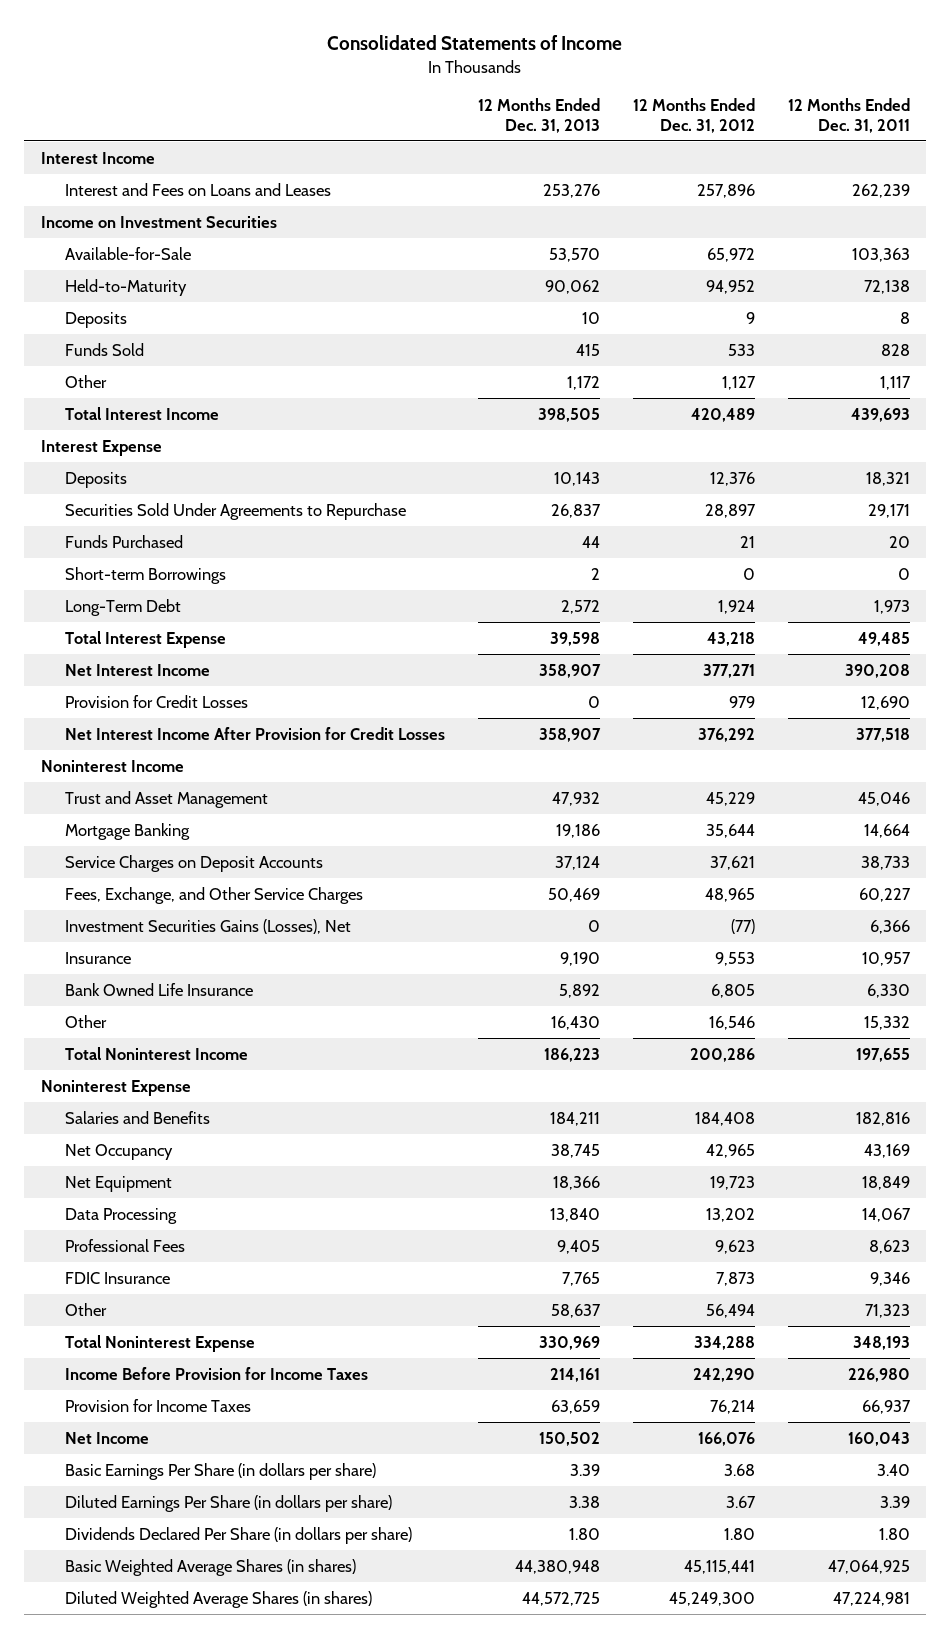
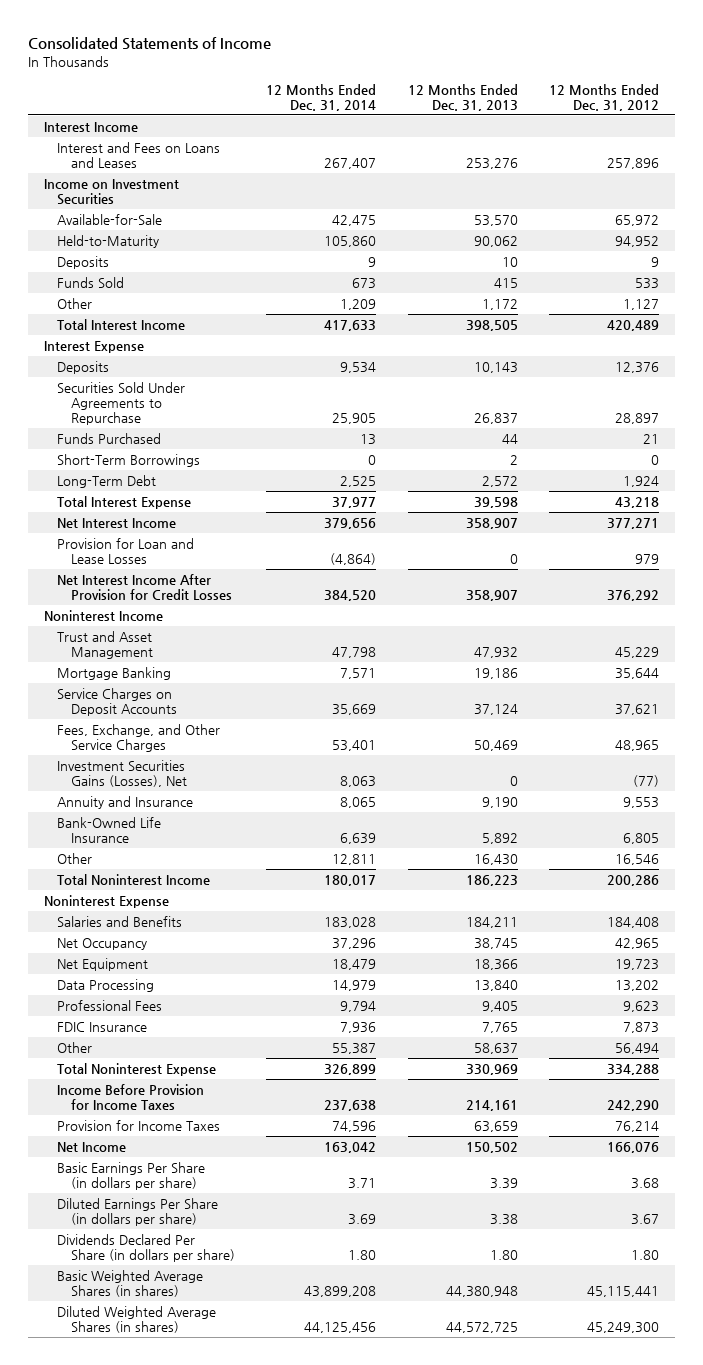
[787,98,910,133] 12 Months Ended Dec. 31, 2011 -> none
none -> [266,83,377,111] 12 Months Ended Dec. 31, 2014
[65,566,227,584] Short-term Borrowings -> [57,454,201,468] Short-Term Borrowings
[65,694,249,708] Provision for Credit Losses -> [57,538,195,565] Provision for Loan and Lease Losses
[65,951,132,964] Insurance -> [57,796,194,810] Annuity and Insurance
[65,982,254,996] Bank Owned Life Insurance -> [57,817,162,844] Bank-Owned Life Insurance

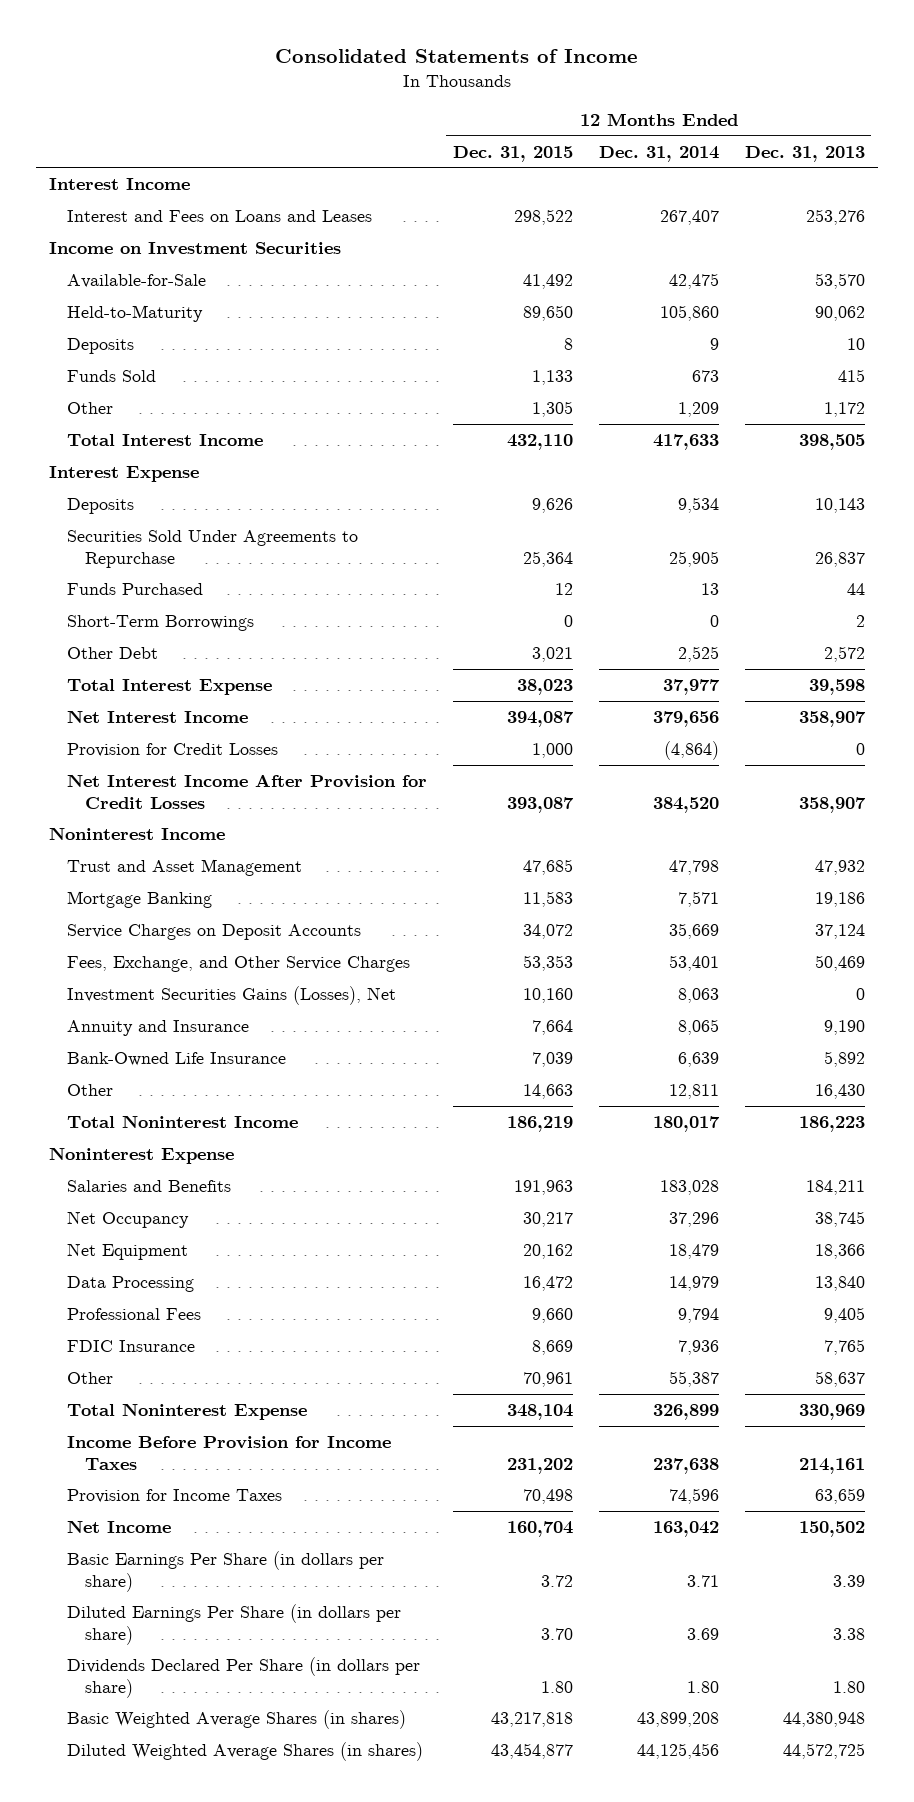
[548,83,659,111] 12 Months Ended Dec. 31, 2012 -> none
none -> [452,145,573,162] Dec. 31, 2015
[57,475,157,489] Long-Term Debt -> [66,646,158,659] Other Debt
[57,538,195,565] Provision for Loan and Lease Losses -> [66,742,278,757] Provision for Credit Losses

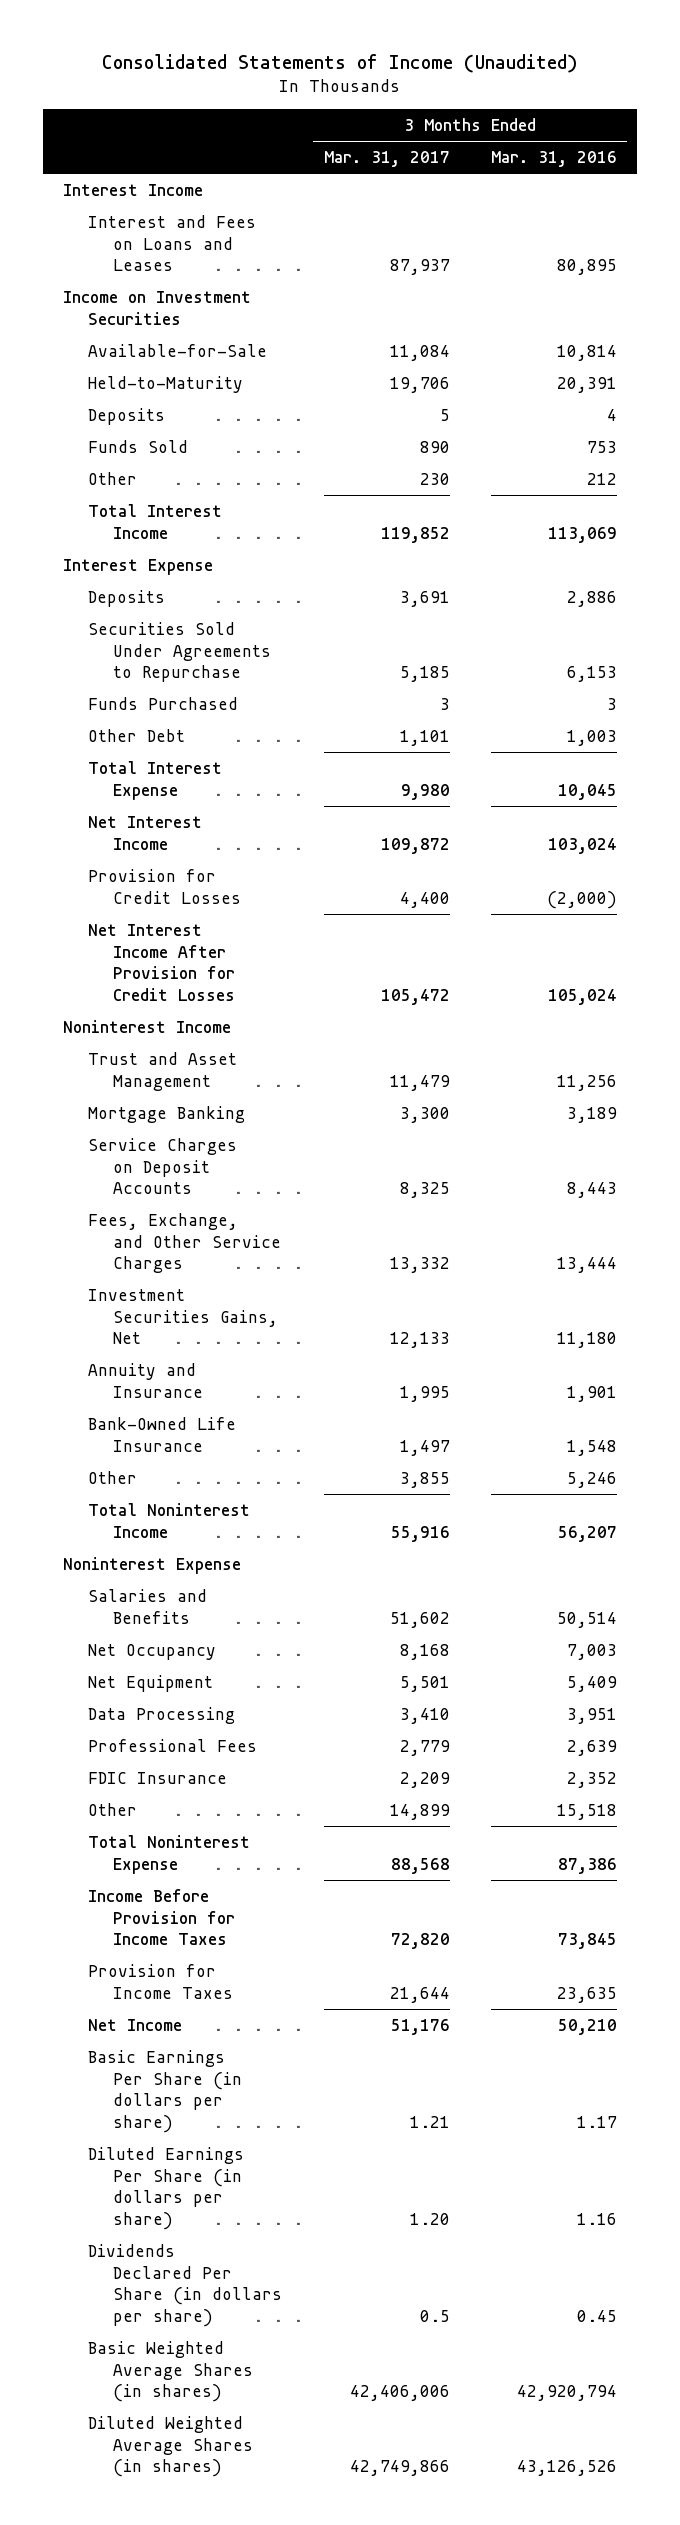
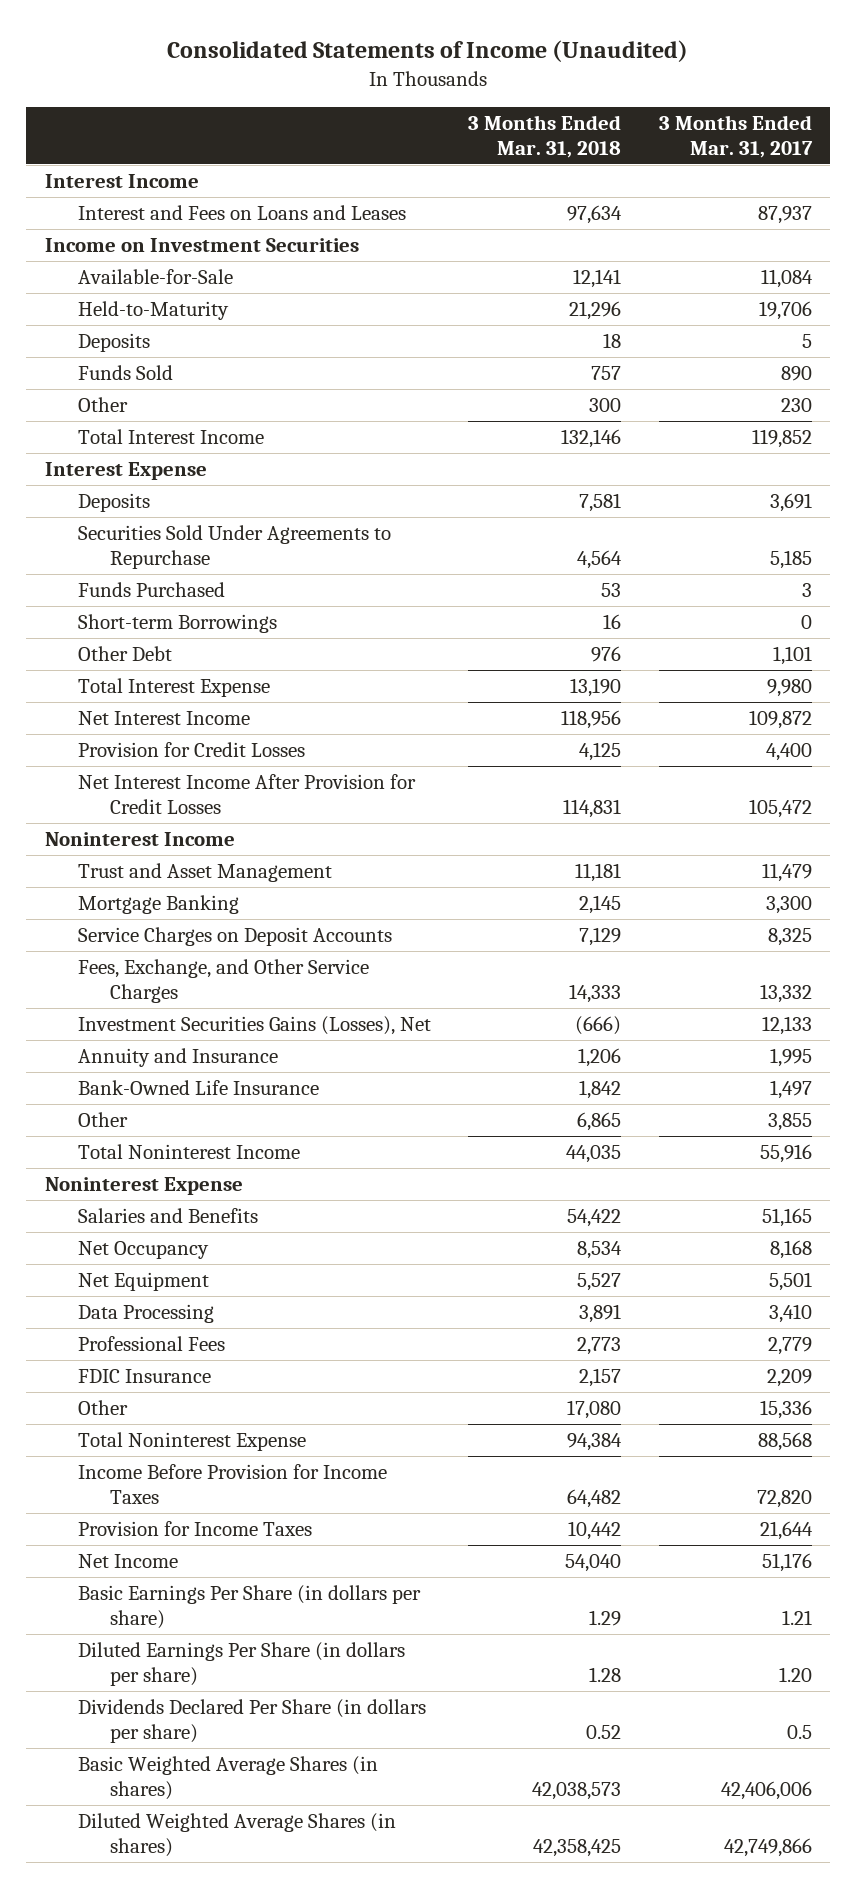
[490,151,617,168] Mar. 31, 2016 -> none
none -> [468,114,622,158] 3 Months Ended Mar. 31, 2018
none -> [77,613,277,633] Short-term Borrowings
[88,1289,279,1345] Investment Securities Gains, Net -> [77,1015,431,1035] Investment Securities Gains (Losses), Net
[389,1611,450,1628] 51,602 -> [761,1207,812,1227] 51,165
[389,1804,450,1821] 14,899 -> [759,1399,812,1419] 15,336

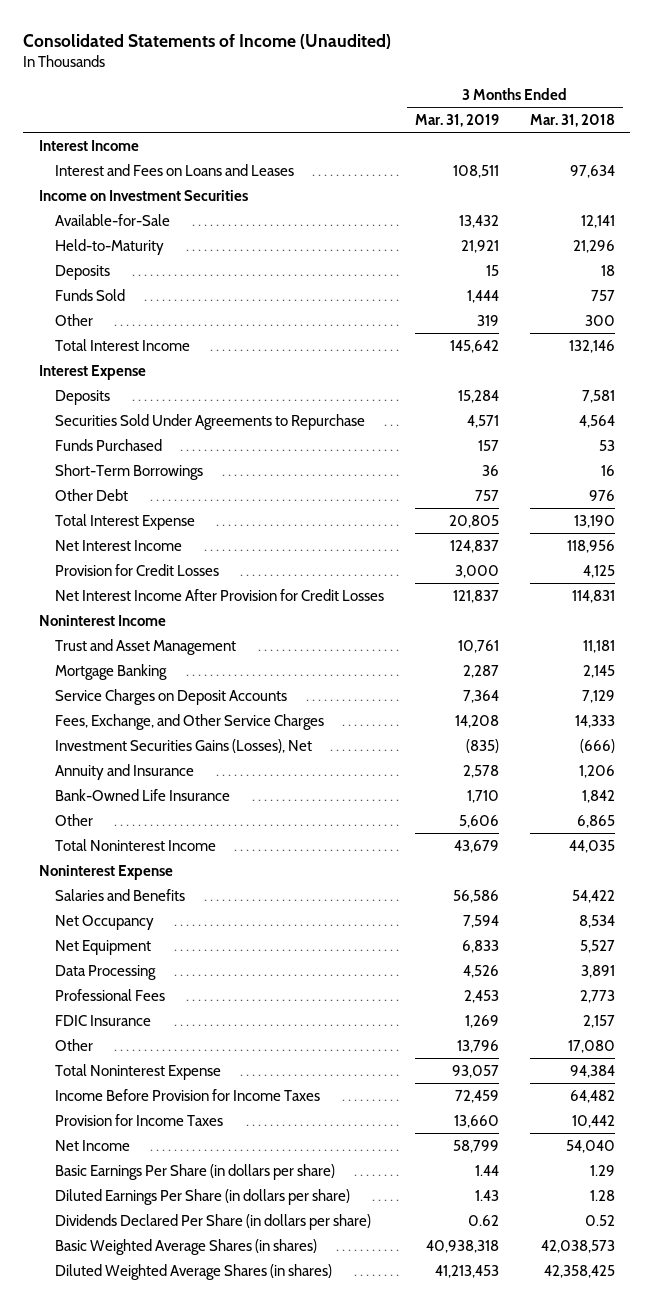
[658,114,813,158] 3 Months Ended Mar. 31, 2017 -> none
none -> [414,114,499,128] Mar. 31, 2019
[77,613,277,633] Short-term Borrowings -> [54,463,203,480] Short-Term Borrowings

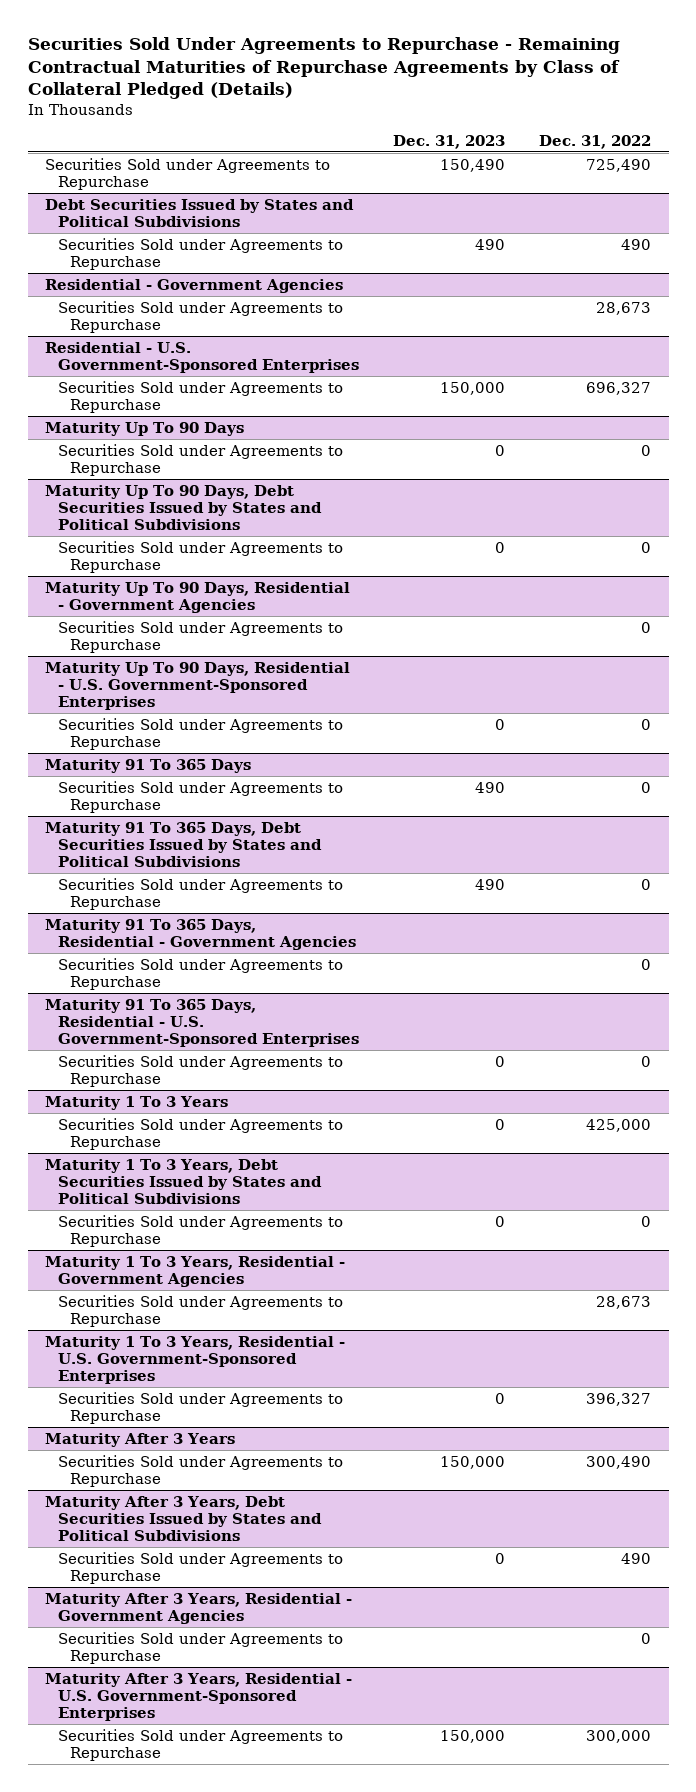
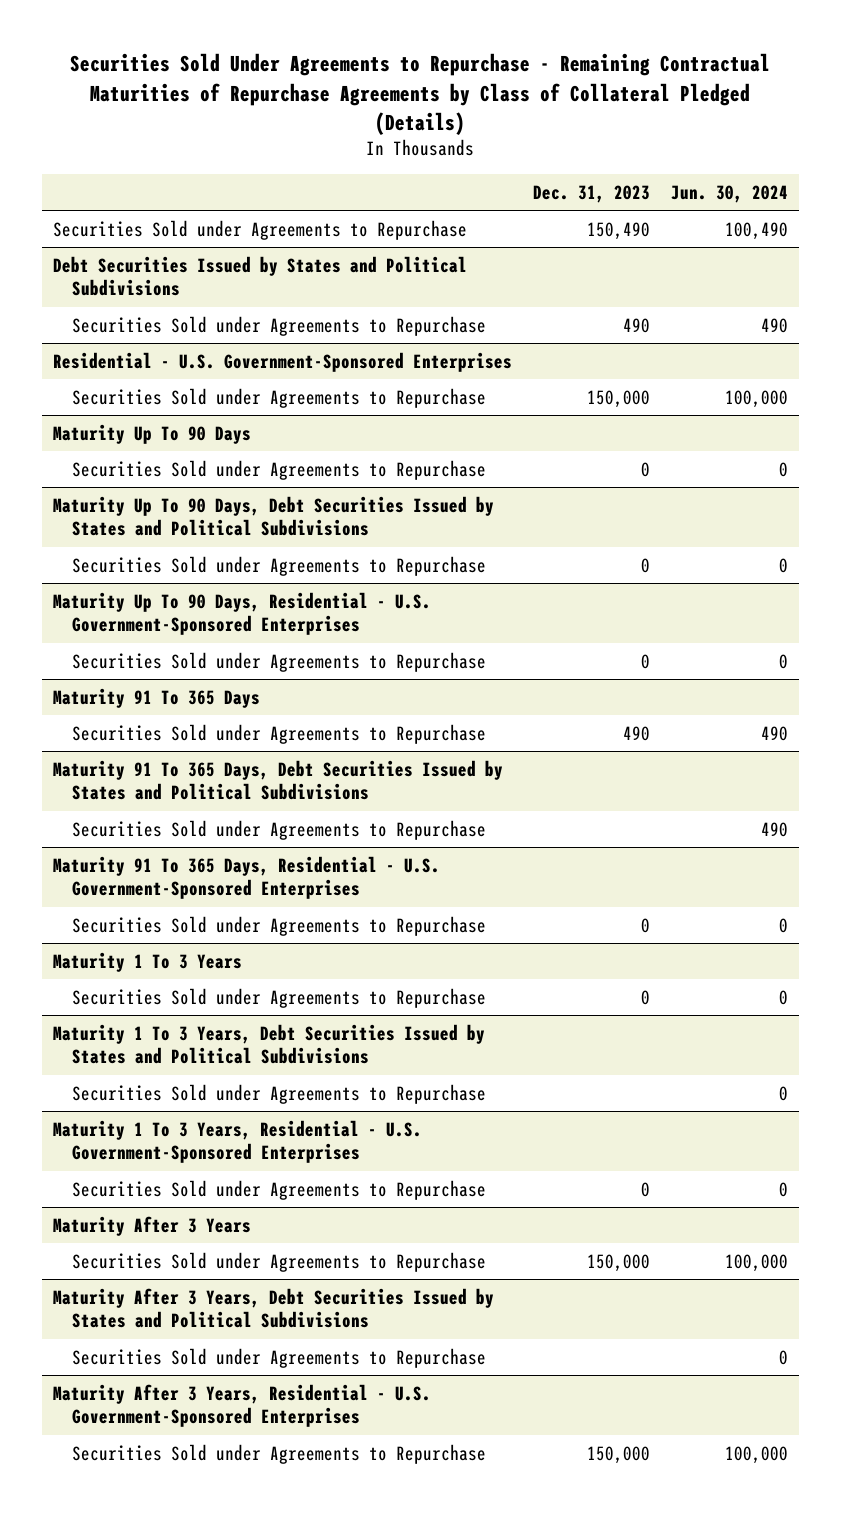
[539,134,652,149] Dec. 31, 2022 -> none
none -> [671,184,789,203] Jun. 30, 2024
[45,278,344,293] Residential - Government Agencies -> none
[57,300,343,333] Securities Sold under Agreements to Repurchase -> none
[45,581,351,613] Maturity Up To 90 Days, Residential - Government Agencies -> none
[57,620,343,653] Securities Sold under Agreements to Repurchase -> none
[57,877,343,910] Securities Sold under Agreements to Repurchase -> none
[45,918,356,950] Maturity 91 To 365 Days, Residential - Government Agencies -> none
[57,1214,343,1247] Securities Sold under Agreements to Repurchase -> none
[45,1255,346,1287] Maturity 1 To 3 Years, Residential - Government Agencies -> none
[57,1551,343,1584] Securities Sold under Agreements to Repurchase -> none
[45,1592,353,1624] Maturity After 3 Years, Residential - Government Agencies -> none

